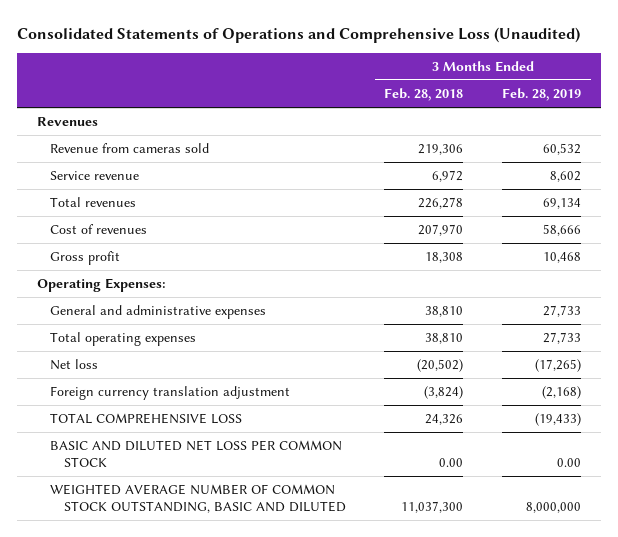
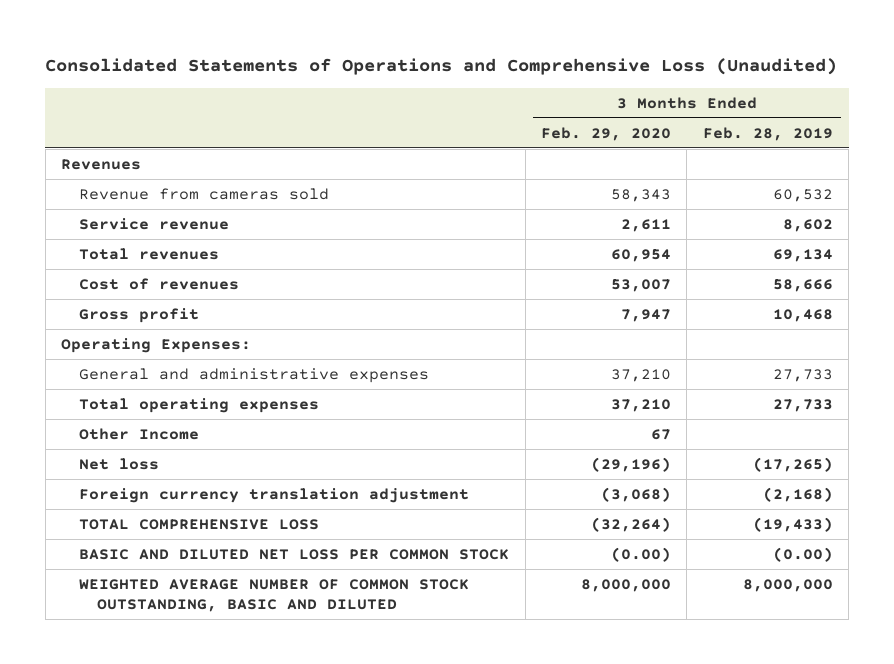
[384,88,464,102] Feb. 28, 2018 -> none
none -> [541,126,672,141] Feb. 29, 2020
none -> [79,427,200,440] Other Income
[557,458,582,468] 0.00 -> [772,546,833,562] (0.00)

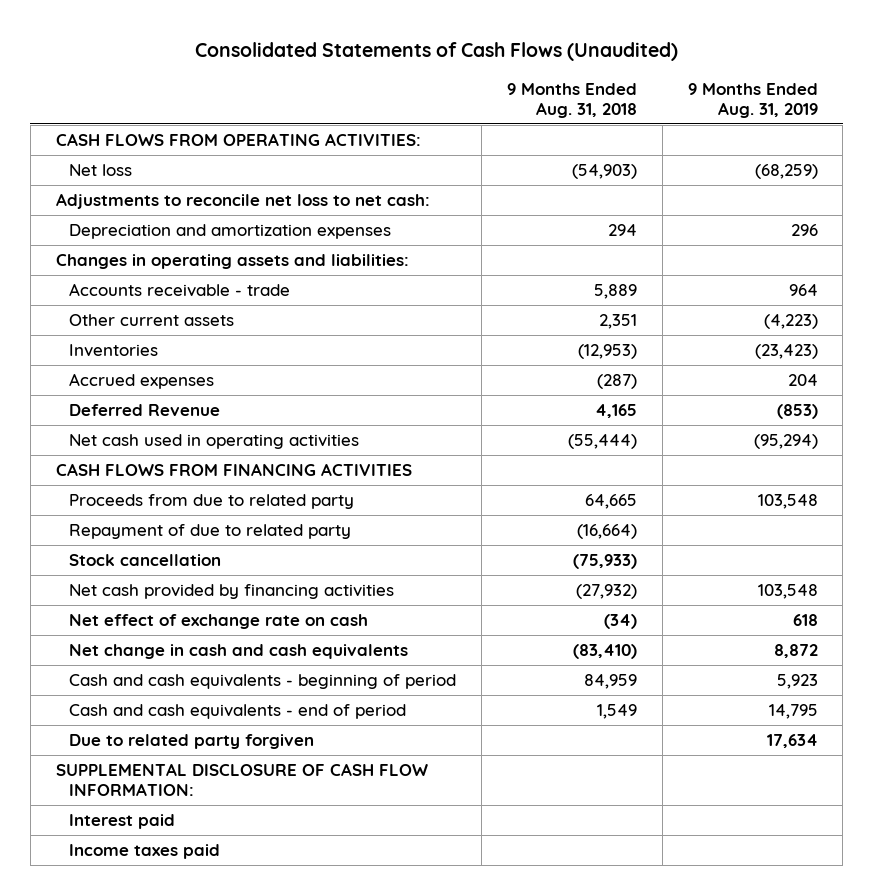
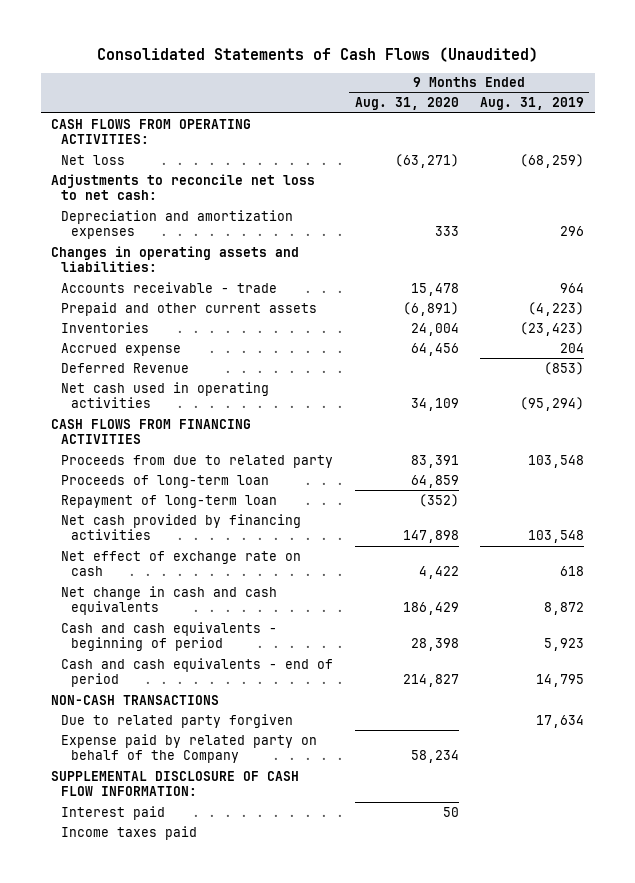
[506,82,637,118] 9 Months Ended Aug. 31, 2018 -> none
none -> [354,97,459,111] Aug. 31, 2020
[68,314,234,327] Other current assets -> [61,301,318,316] Prepaid and other current assets
[68,373,214,390] Accrued expenses -> [61,342,182,356] Accrued expense
[68,524,351,540] Repayment of due to related party -> none
[68,554,221,567] Stock cancellation -> none
none -> [61,474,270,488] Proceeds of long-term loan
none -> [61,494,278,508] Repayment of long-term loan
none -> [51,694,220,705] NON-CASH TRANSACTIONS
none -> [61,733,318,764] Expense paid by related party on behalf of the Company

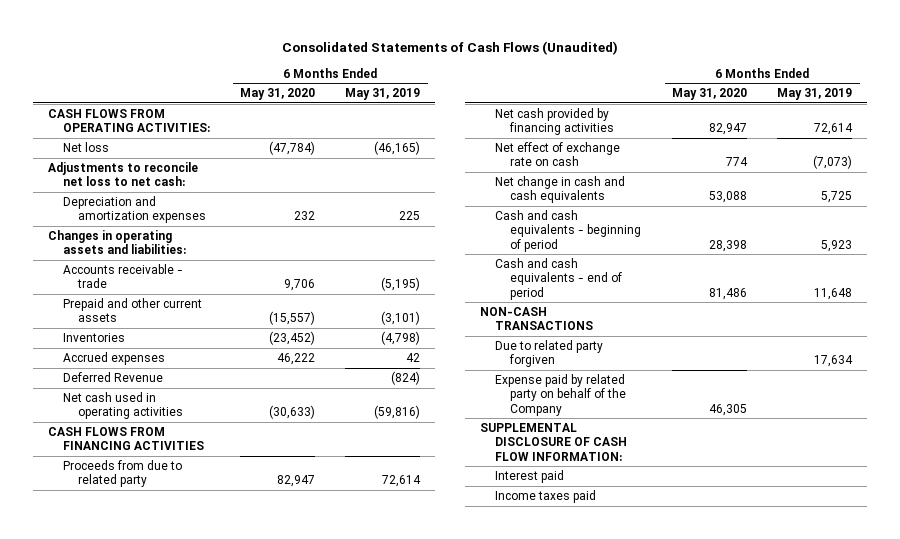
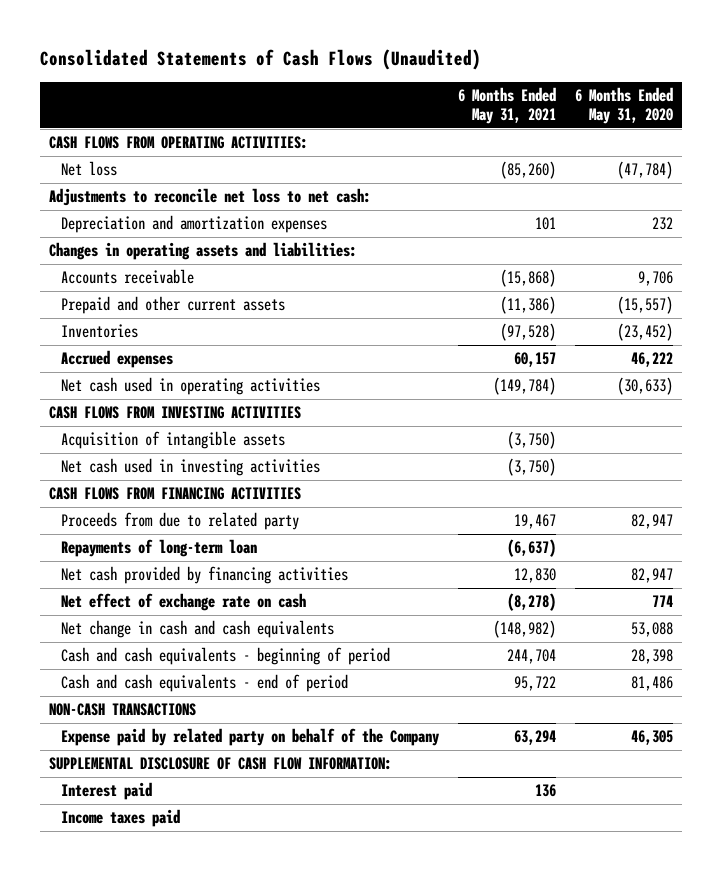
[345,88,421,101] May 31, 2019 -> none
none -> [458,87,557,125] 6 Months Ended May 31, 2021
[63,264,184,289] Accounts receivable - trade -> [61,269,195,285] Accounts receivable
[63,372,164,383] Deferred Revenue -> none
none -> [49,406,302,420] CASH FLOWS FROM INVESTING ACTIVITIES
none -> [61,431,286,450] Acquisition of intangible assets
none -> [61,458,321,477] Net cash used in investing activities
none -> [61,539,258,558] Repayments of long-term loan
[495,340,604,368] Due to related party forgiven -> none

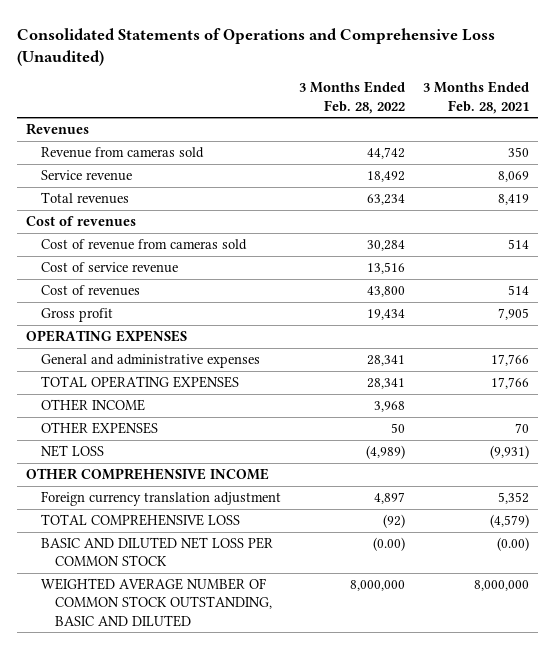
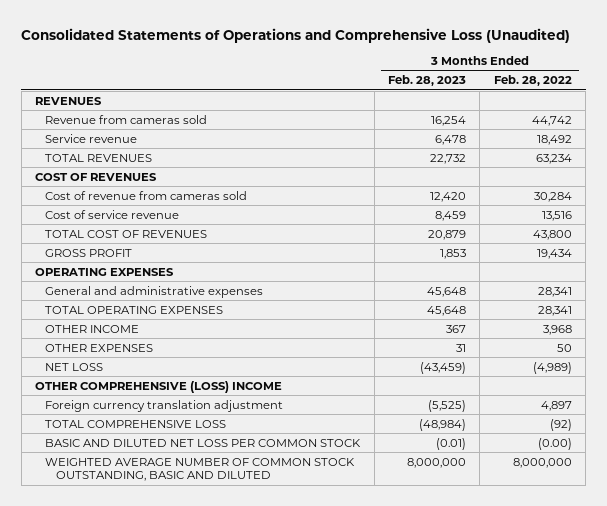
[422,81,529,114] 3 Months Ended Feb. 28, 2021 -> none
none -> [388,75,467,87] Feb. 28, 2023
[26,123,90,136] Revenues -> [35,96,103,105] REVENUES
[40,192,129,205] Total revenues -> [45,153,153,162] TOTAL REVENUES
[26,216,137,227] Cost of revenues -> [35,172,158,181] COST OF REVENUES
[40,285,140,297] Cost of revenues -> [45,229,208,238] TOTAL COST OF REVENUES
[40,308,113,323] Gross profit -> [45,248,133,257] GROSS PROFIT
[26,468,270,481] OTHER COMPREHENSIVE INCOME -> [35,380,283,393] OTHER COMPREHENSIVE (LOSS) INCOME

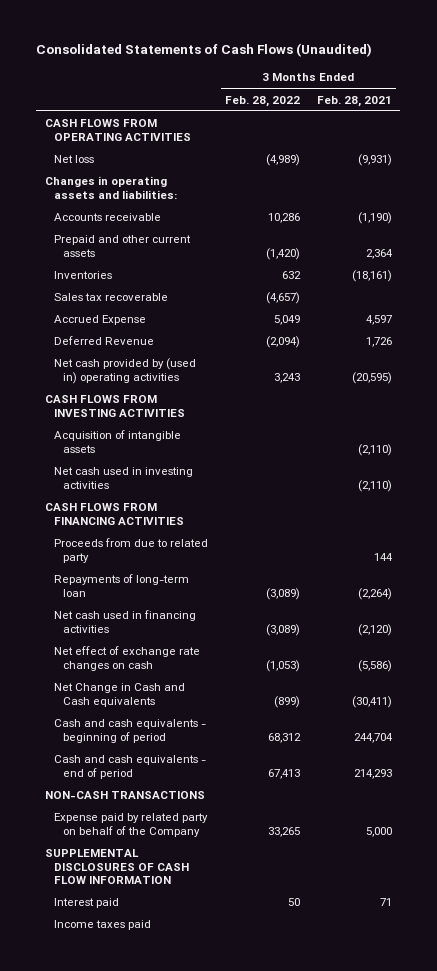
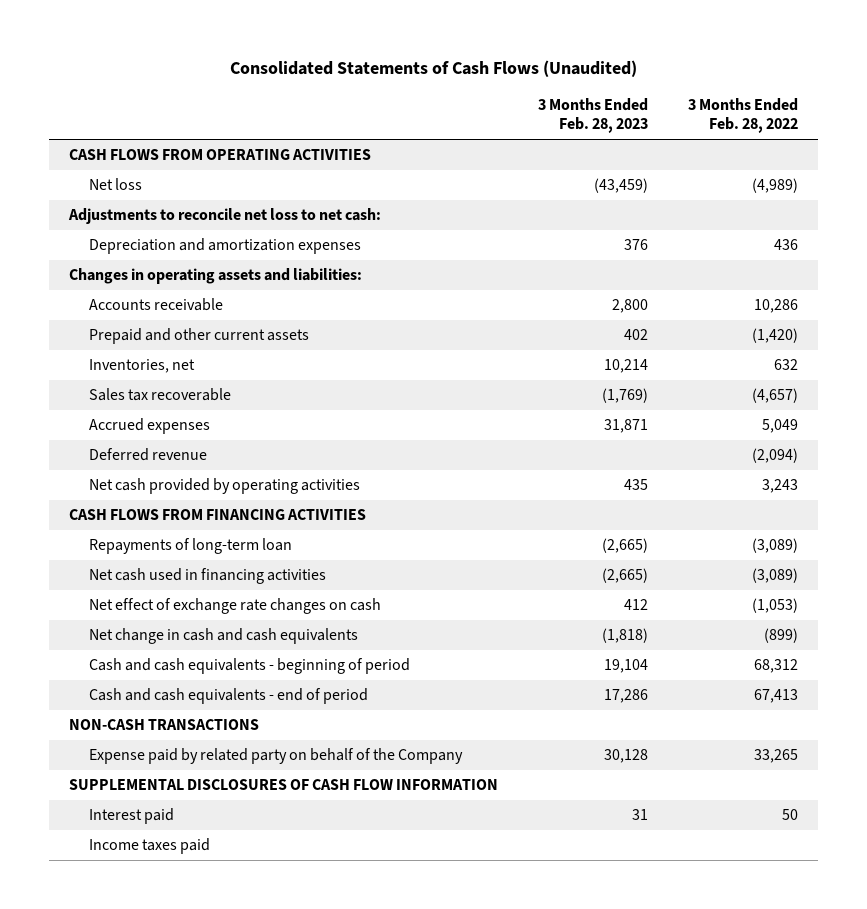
[316,95,392,107] Feb. 28, 2021 -> none
none -> [538,97,649,134] 3 Months Ended Feb. 28, 2023
none -> [68,208,382,225] Adjustments to reconcile net loss to net cash:
none -> [89,238,362,255] Depreciation and amortization expenses
[53,271,112,280] Inventories -> [89,359,196,374] Inventories, net
[44,395,185,417] CASH FLOWS FROM INVESTING ACTIVITIES -> none
[53,430,181,453] Acquisition of intangible assets -> none
[53,467,193,489] Net cash used in investing activities -> none
[53,315,146,326] Accrued Expense -> [89,418,211,435] Accrued expenses
[53,336,154,346] Deferred Revenue -> [89,448,208,462] Deferred revenue
[53,358,196,384] Net cash provided by (used in) operating activities -> [89,478,361,495] Net cash provided by operating activities
[53,538,208,563] Proceeds from due to related party -> none
[53,683,185,707] Net Change in Cash and Cash equivalents -> [89,628,359,645] Net change in cash and cash equivalents

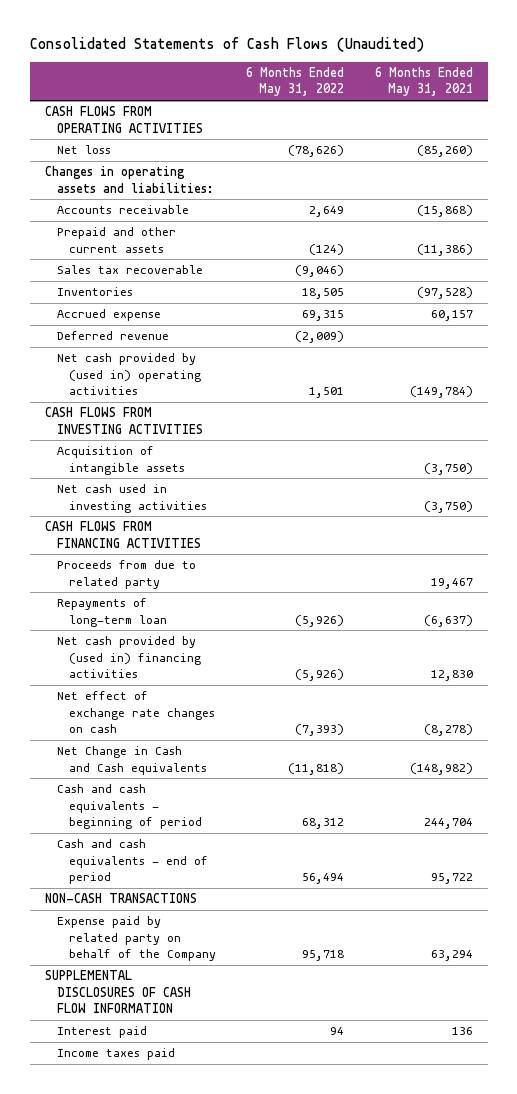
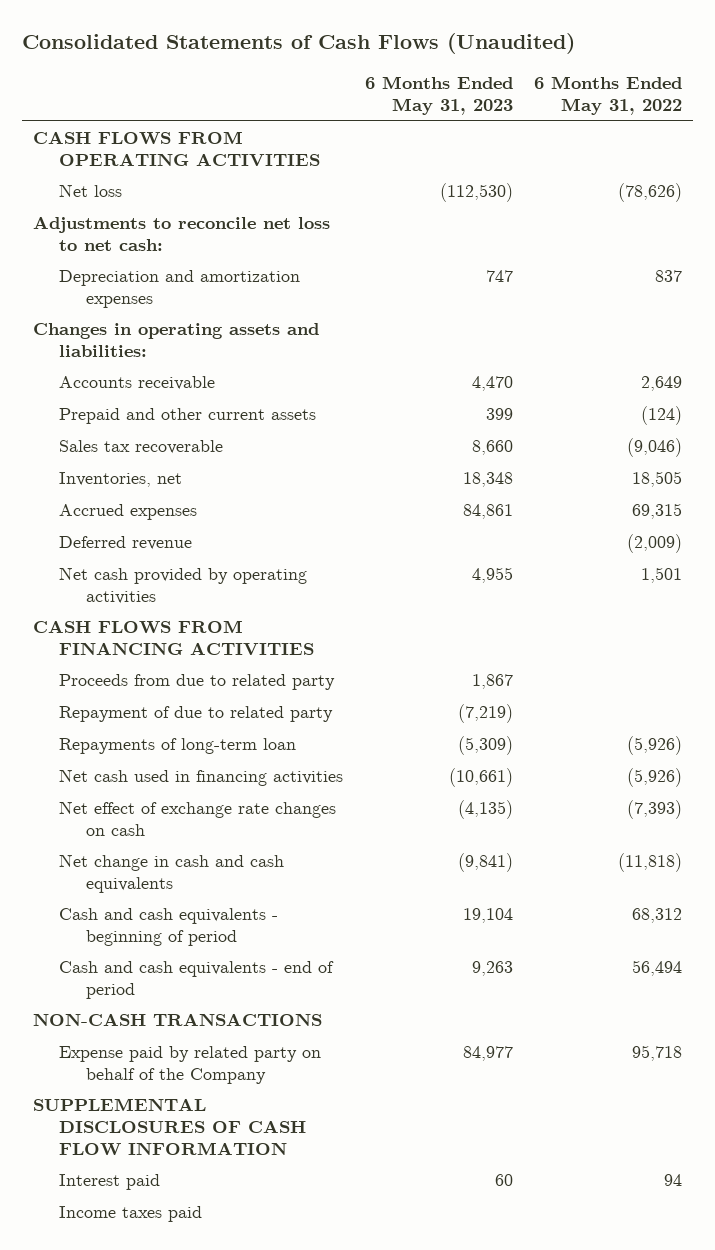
[374,67,473,97] 6 Months Ended May 31, 2021 -> none
none -> [364,76,513,116] 6 Months Ended May 31, 2023
none -> [32,215,330,251] Adjustments to reconcile net loss to net cash:
none -> [59,269,301,308] Depreciation and amortization expenses
[56,287,133,297] Inventories -> [59,471,183,487] Inventories, net
[56,309,161,322] Accrued expense -> [59,503,198,520] Accrued expenses
[44,407,203,434] CASH FLOWS FROM INVESTING ACTIVITIES -> none
[56,446,186,475] Acquisition of intangible assets -> none
[56,484,208,513] Net cash used in investing activities -> none
[56,353,202,395] Net cash provided by (used in) operating activities -> [59,566,308,604] Net cash provided by operating activities
none -> [59,705,334,722] Repayment of due to related party
[56,636,202,678] Net cash provided by (used in) financing activities -> [59,768,344,786] Net cash used in financing activities
[56,746,208,775] Net Change in Cash and Cash equivalents -> [59,853,285,893] Net change in cash and cash equivalents

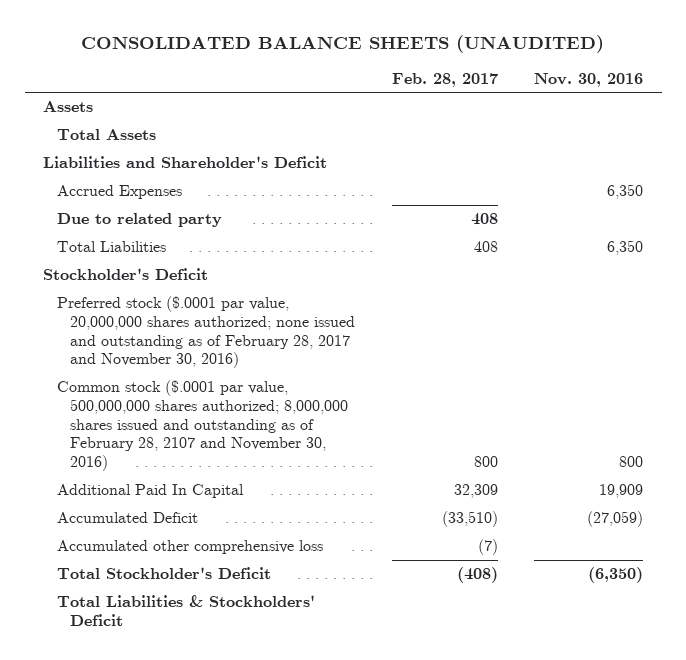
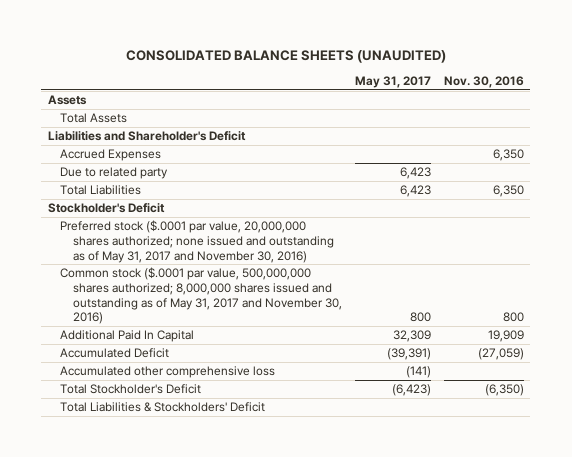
[391,72,498,87] Feb. 28, 2017 -> none
none -> [355,75,432,88] May 31, 2017
[56,296,356,369] Preferred stock ($.0001 par value, 20,000,000 shares authorized; none issued and outstanding as of February 28, 2017 and November 30, 2016) -> [60,220,335,263] Preferred stock ($.0001 par value, 20,000,000 shares authorized; none issued and outstanding as of May 31, 2017 and November 30, 2016)
[56,380,349,472] Common stock ($.0001 par value, 500,000,000 shares authorized; 8,000,000 shares issued and outstanding as of February 28, 2107 and November 30, 2016) -> [60,267,343,325] Common stock ($.0001 par value, 500,000,000 shares authorized; 8,000,000 shares issued and outstanding as of May 31, 2017 and November 30, 2016)

